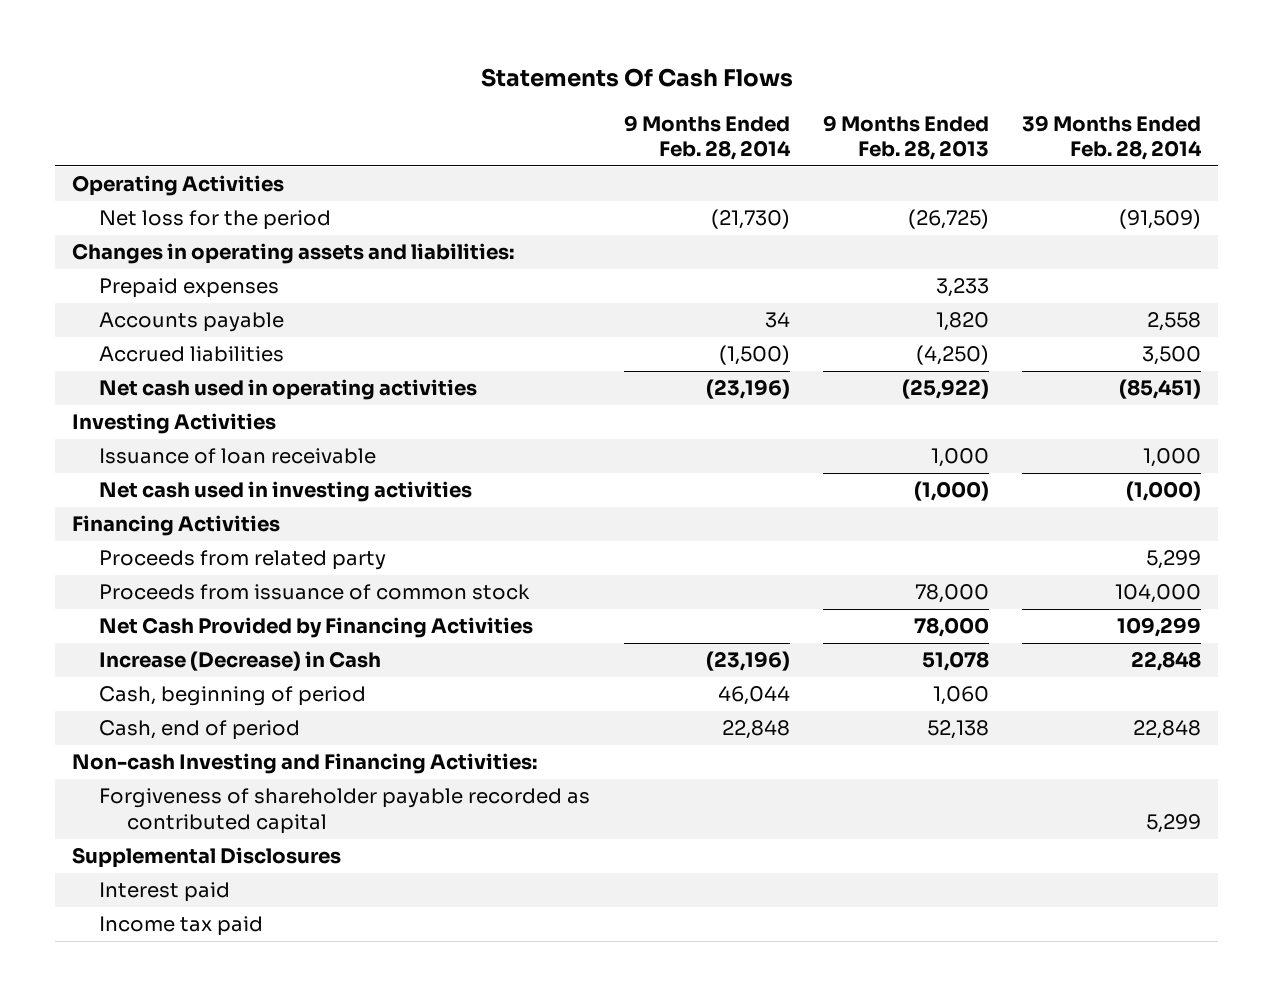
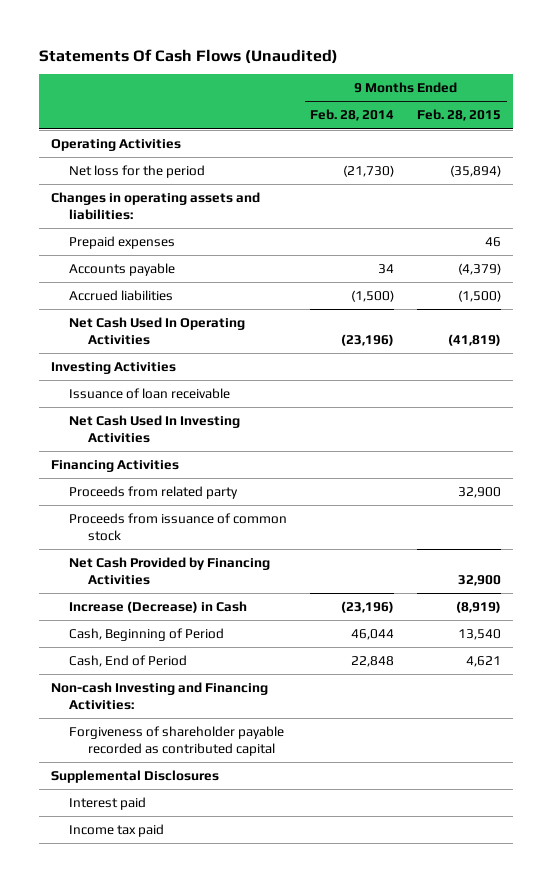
[480,68,793,88] Statements Of Cash Flows -> [39,48,339,64] Statements Of Cash Flows (Unaudited)
[822,114,989,161] 9 Months Ended Feb. 28, 2013 -> none
[1021,114,1202,161] 39 Months Ended Feb. 28, 2014 -> none
none -> [417,109,502,122] Feb. 28, 2015
[99,379,478,401] Net cash used in operating activities -> [69,317,246,345] Net Cash Used In Operating Activities
[99,481,473,503] Net cash used in investing activities -> [69,415,241,443] Net Cash Used In Investing Activities
[99,686,367,707] Cash, beginning of period -> [69,628,225,642] Cash, Beginning of Period
[99,720,301,741] Cash, end of period -> [69,655,188,668] Cash, End of Period

